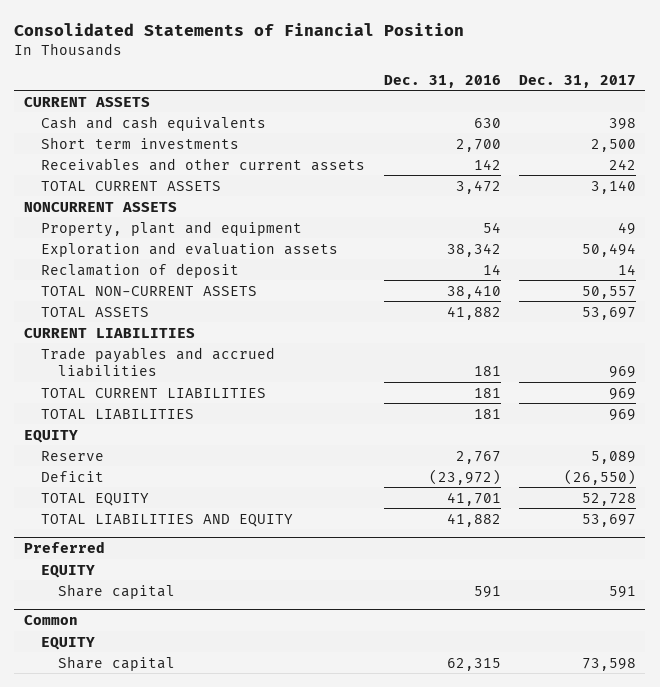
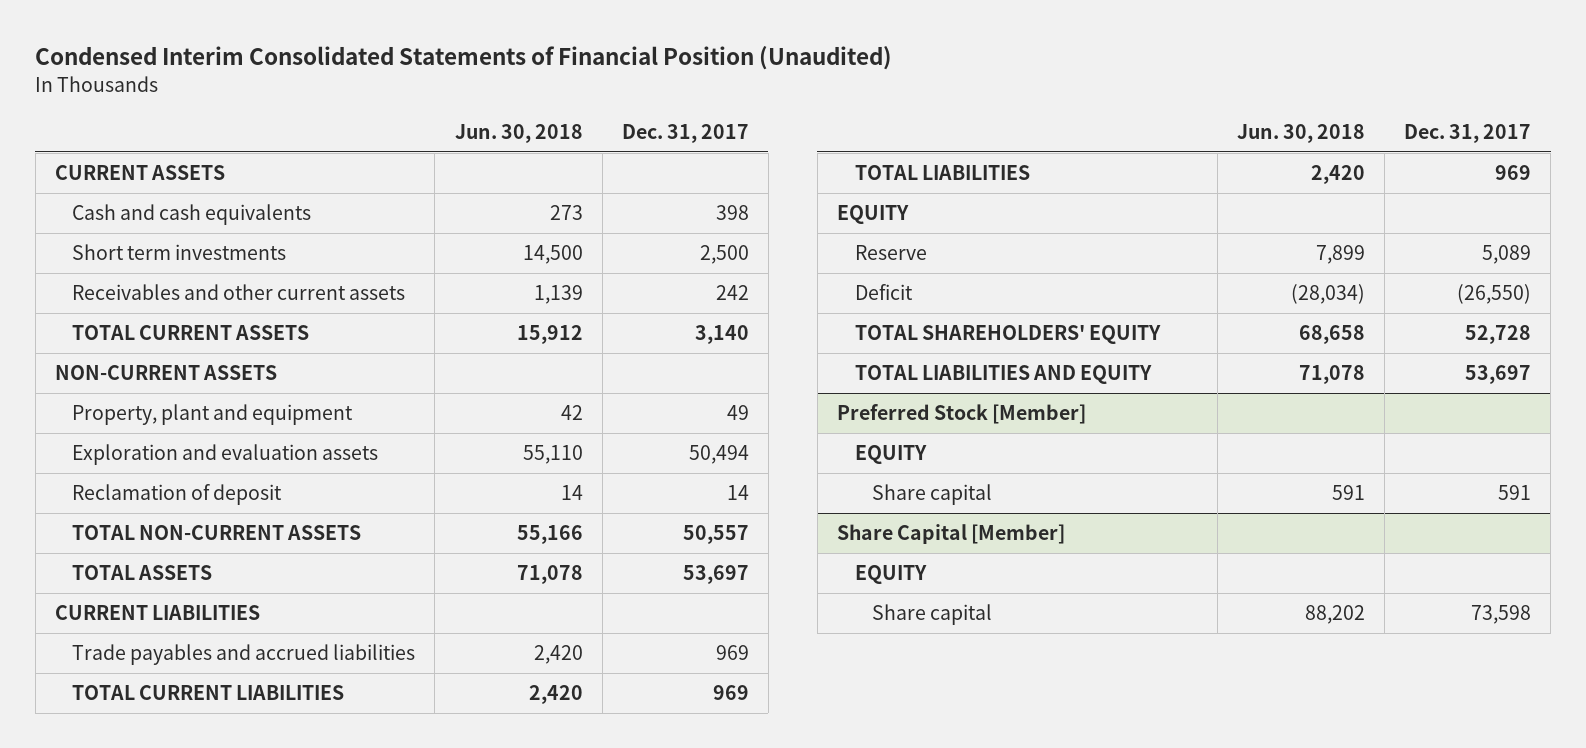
[14,23,465,37] Consolidated Statements of Financial Position -> [35,46,893,71] Condensed Interim Consolidated Statements of Financial Position (Unaudited)
[383,74,501,88] Dec. 31, 2016 -> none
none -> [454,123,583,143] Jun. 30, 2018
[23,201,177,212] NONCURRENT ASSETS -> [54,365,277,381] NON-CURRENT ASSETS
[40,492,149,506] TOTAL EQUITY -> [854,325,1161,345] TOTAL SHAREHOLDERS' EQUITY
[23,541,105,554] Preferred -> [837,404,1087,425] Preferred Stock [Member]
[23,615,78,626] Common -> [837,524,1066,545] Share Capital [Member]

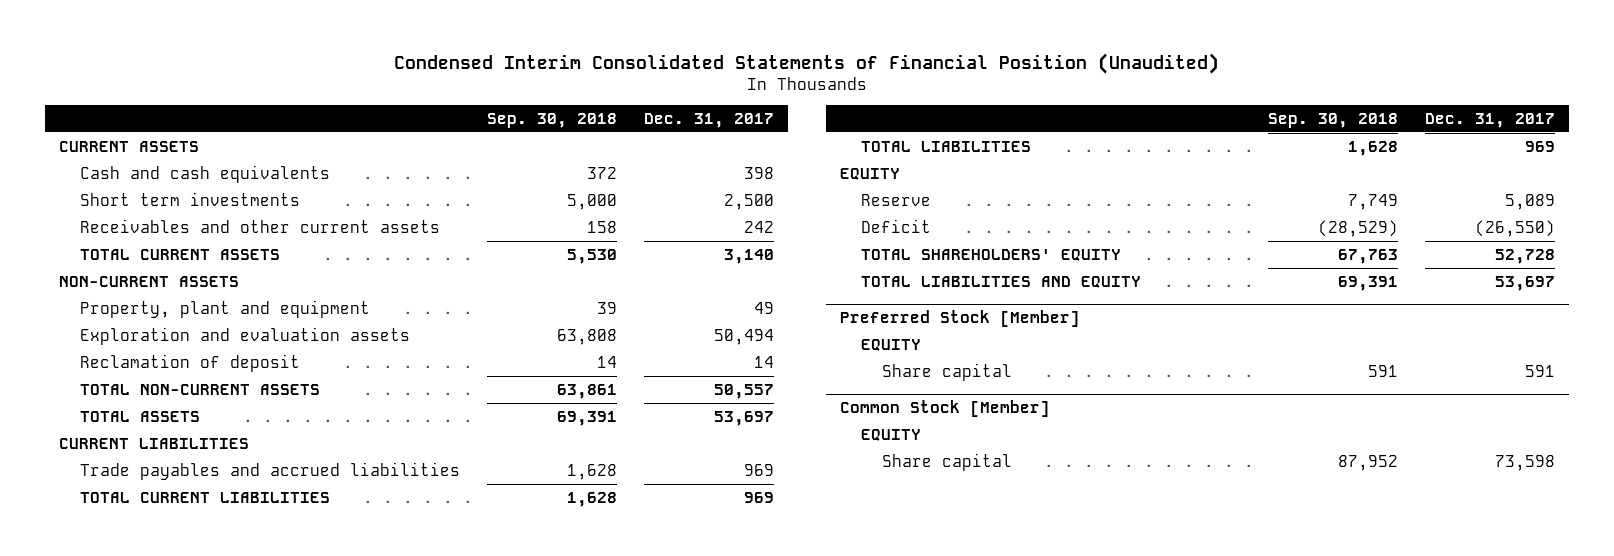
[454,123,583,143] Jun. 30, 2018 -> none
none -> [486,112,617,128] Sep. 30, 2018
[837,524,1066,545] Share Capital [Member] -> [839,400,1050,418] Common Stock [Member]

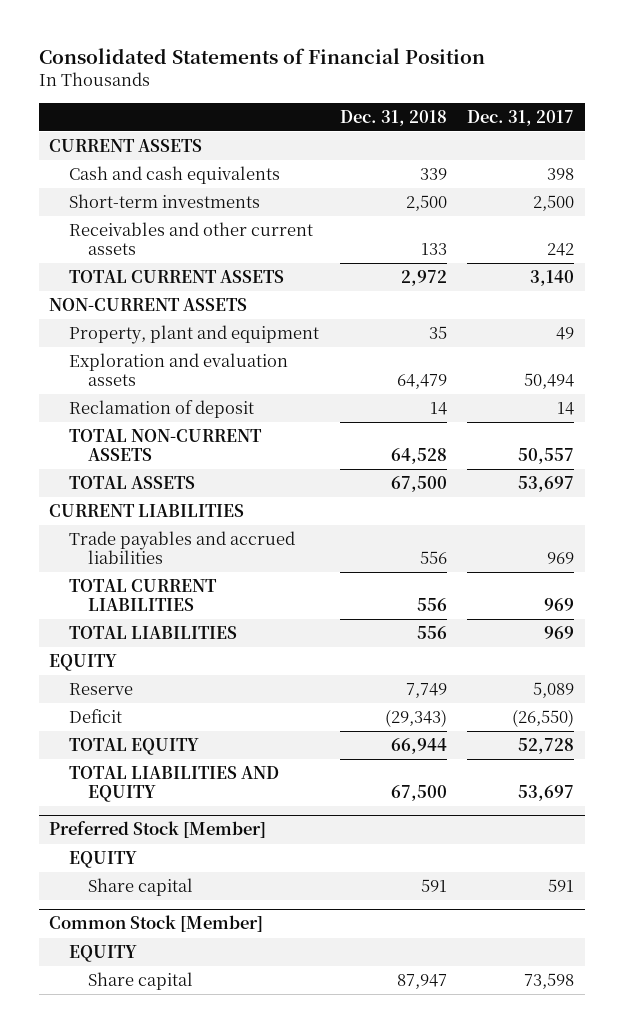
[394,52,1220,74] Condensed Interim Consolidated Statements of Financial Position (Unaudited) -> [38,48,485,65] Consolidated Statements of Financial Position
[486,112,617,128] Sep. 30, 2018 -> none
none -> [339,109,447,126] Dec. 31, 2018
[79,191,300,206] Short term investments -> [68,193,260,208] Short-term investments
[860,248,1121,261] TOTAL SHAREHOLDERS' EQUITY -> [68,737,199,755] TOTAL EQUITY

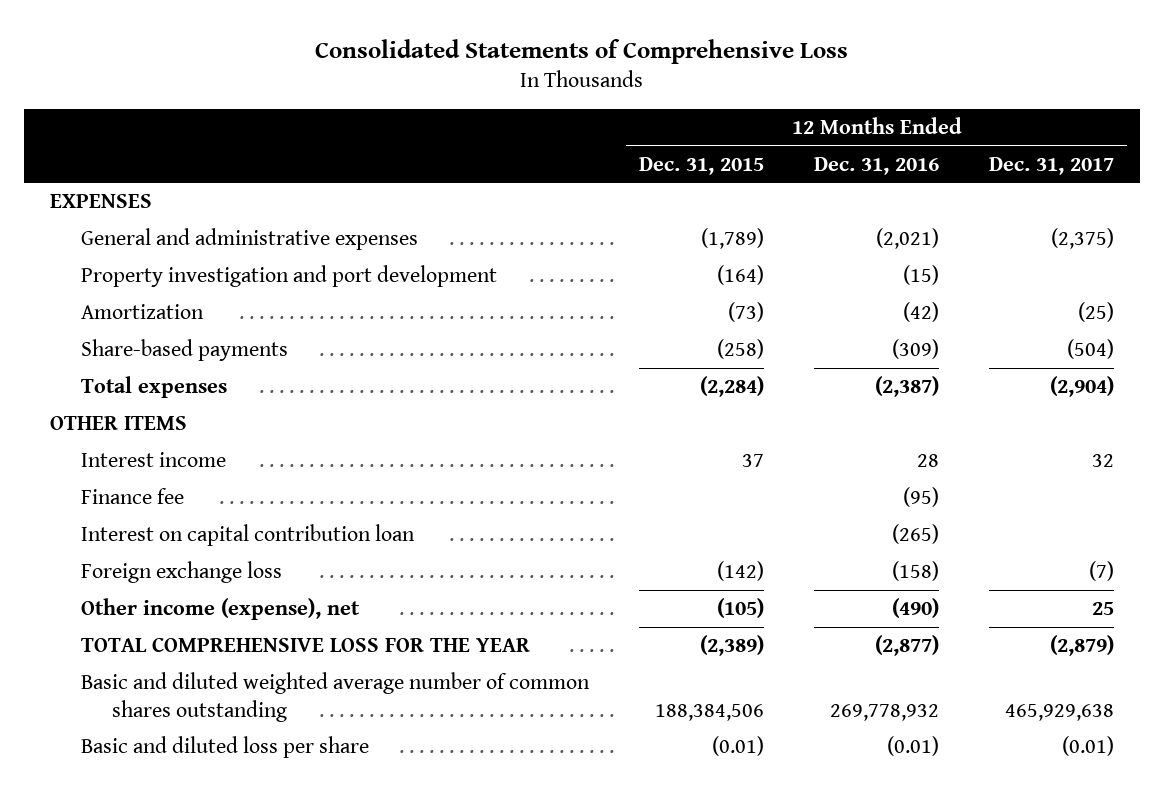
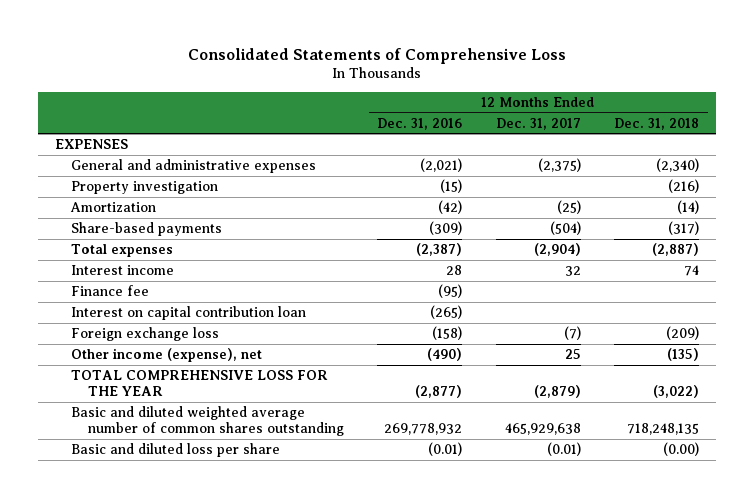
[638,156,764,175] Dec. 31, 2015 -> none
none -> [614,117,700,130] Dec. 31, 2018
[80,265,497,288] Property investigation and port development -> [71,181,219,195] Property investigation
[49,416,187,431] OTHER ITEMS -> none

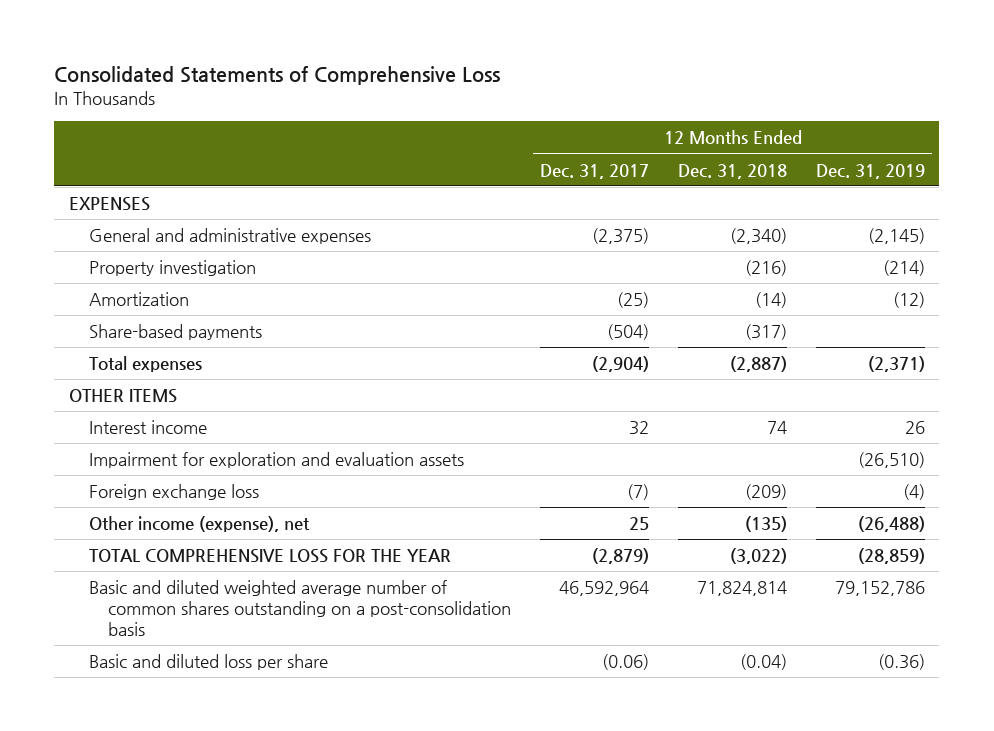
[377,117,463,130] Dec. 31, 2016 -> none
none -> [815,163,925,179] Dec. 31, 2019
none -> [68,389,177,404] OTHER ITEMS
[71,285,150,297] Finance fee -> none
[71,306,307,321] Interest on capital contribution loan -> none
none -> [88,452,464,469] Impairment for exploration and evaluation assets
[71,406,344,437] Basic and diluted weighted average number of common shares outstanding -> [88,580,512,636] Basic and diluted weighted average number of common shares outstanding on a post-consolidation basis
[504,423,581,436] 465,929,638 -> [559,581,650,597] 46,592,964
[627,423,700,436] 718,248,135 -> [697,581,788,597] 71,824,814
[546,442,581,457] (0.01) -> [602,654,650,671] (0.06)
[663,442,700,457] (0.00) -> [740,654,788,671] (0.04)

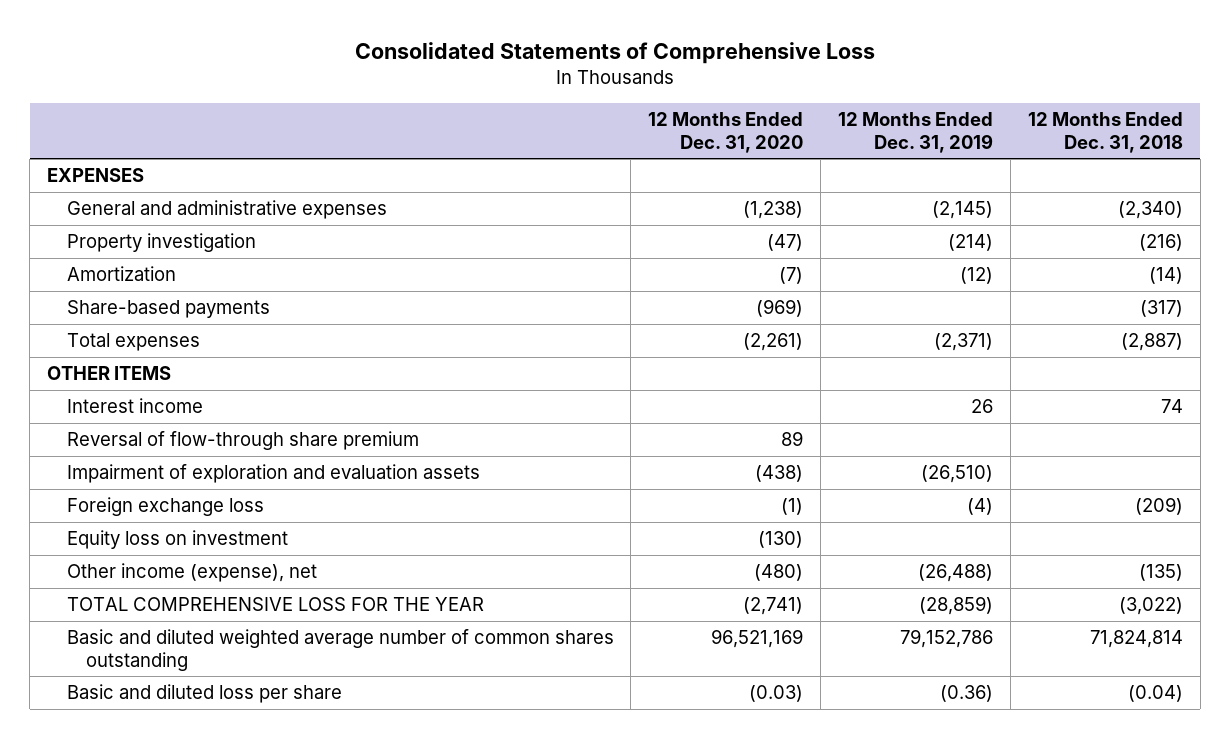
[540,163,650,179] Dec. 31, 2017 -> none
none -> [648,112,804,153] 12 Months Ended Dec. 31, 2020
none -> [66,431,419,451] Reversal of flow-through share premium
[88,452,464,469] Impairment for exploration and evaluation assets -> [66,464,480,484] Impairment of exploration and evaluation assets
none -> [66,530,288,550] Equity loss on investment
[88,580,512,636] Basic and diluted weighted average number of common shares outstanding on a post-consolidation basis -> [66,629,614,671] Basic and diluted weighted average number of common shares outstanding

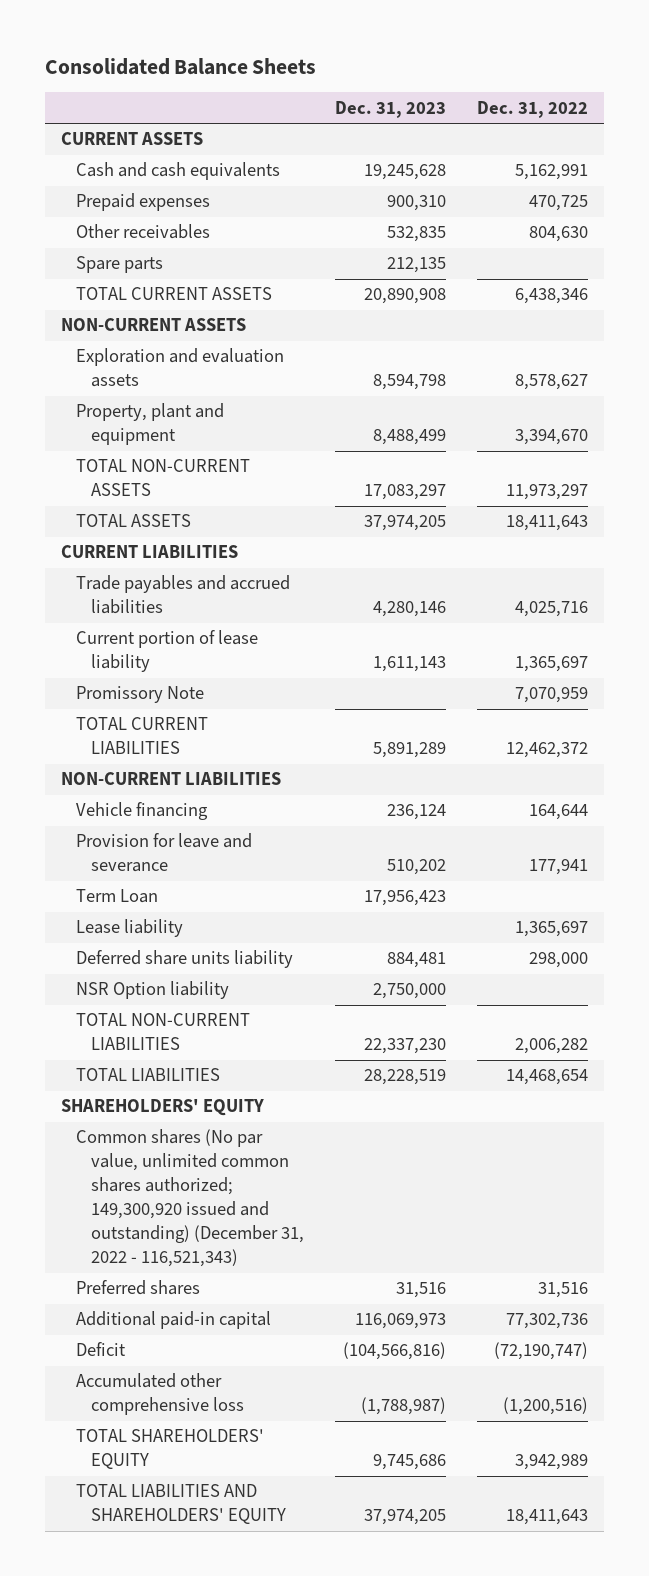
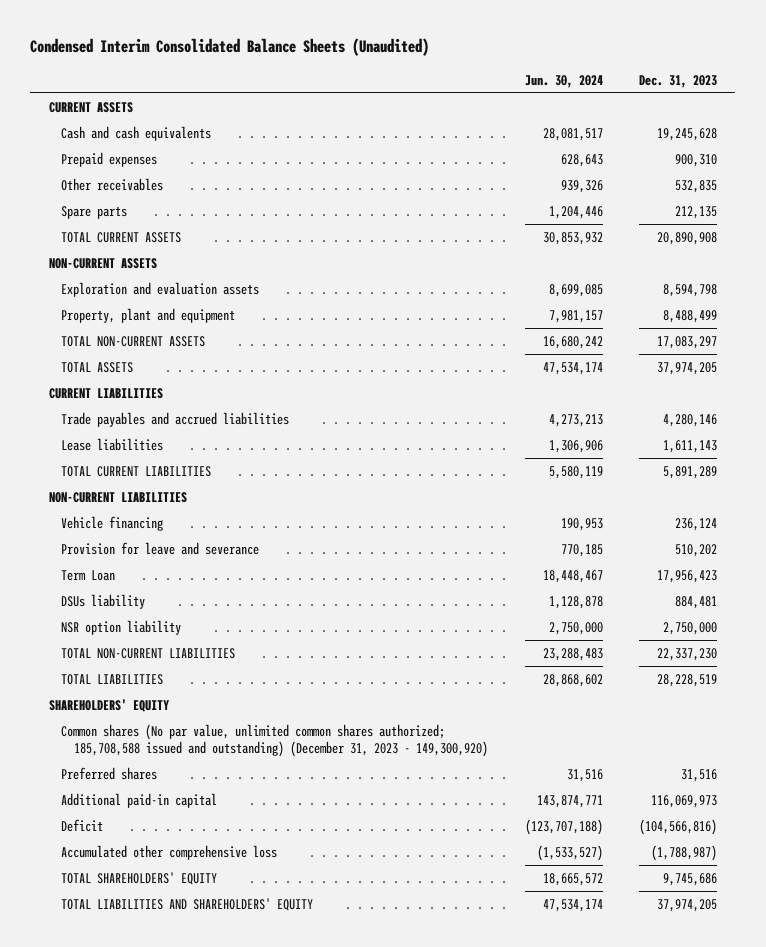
[45,57,317,75] Consolidated Balance Sheets -> [30,38,430,57] Condensed Interim Consolidated Balance Sheets (Unaudited)
[477,100,589,118] Dec. 31, 2022 -> none
none -> [524,74,603,88] Jun. 30, 2024
[75,686,204,704] Promissory Note -> none
[75,630,258,673] Current portion of lease liability -> [61,438,164,452] Lease liabilities
[75,919,183,938] Lease liability -> none
[75,950,293,969] Deferred share units liability -> [61,594,146,610] DSUs liability
[75,981,229,1000] NSR Option liability -> [61,620,182,636] NSR option liability
[75,1129,304,1268] Common shares (No par value, unlimited common shares authorized; 149,300,920 issued and outstanding) (December 31, 2022 - 116,521,343) -> [61,724,489,758] Common shares (No par value, unlimited common shares authorized; 185,708,588 issued and outstanding) (December 31, 2023 - 149,300,920)

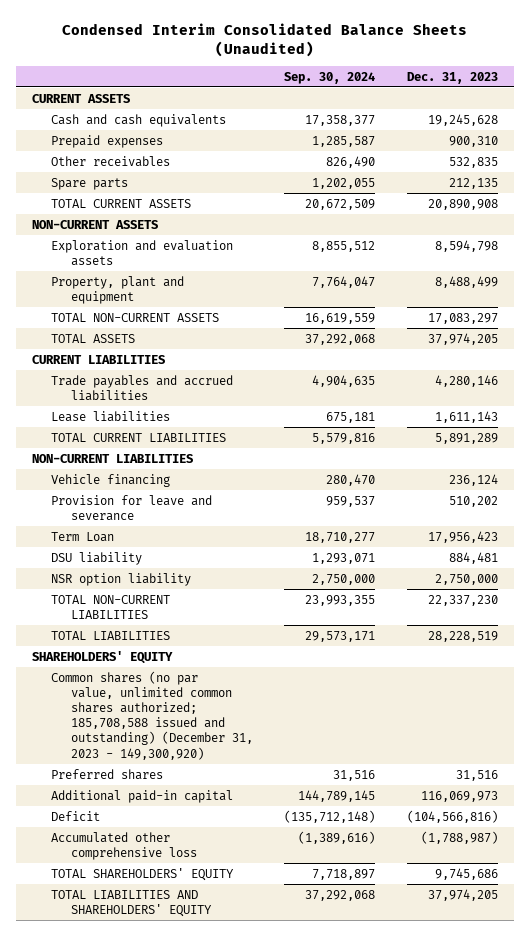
[524,74,603,88] Jun. 30, 2024 -> none
none -> [284,71,376,84] Sep. 30, 2024
[61,594,146,610] DSUs liability -> [51,551,143,565] DSU liability
[61,724,489,758] Common shares (No par value, unlimited common shares authorized; 185,708,588 issued and outstanding) (December 31, 2023 - 149,300,920) -> [51,670,253,760] Common shares (no par value, unlimited common shares authorized; 185,708,588 issued and outstanding) (December 31, 2023 - 149,300,920)

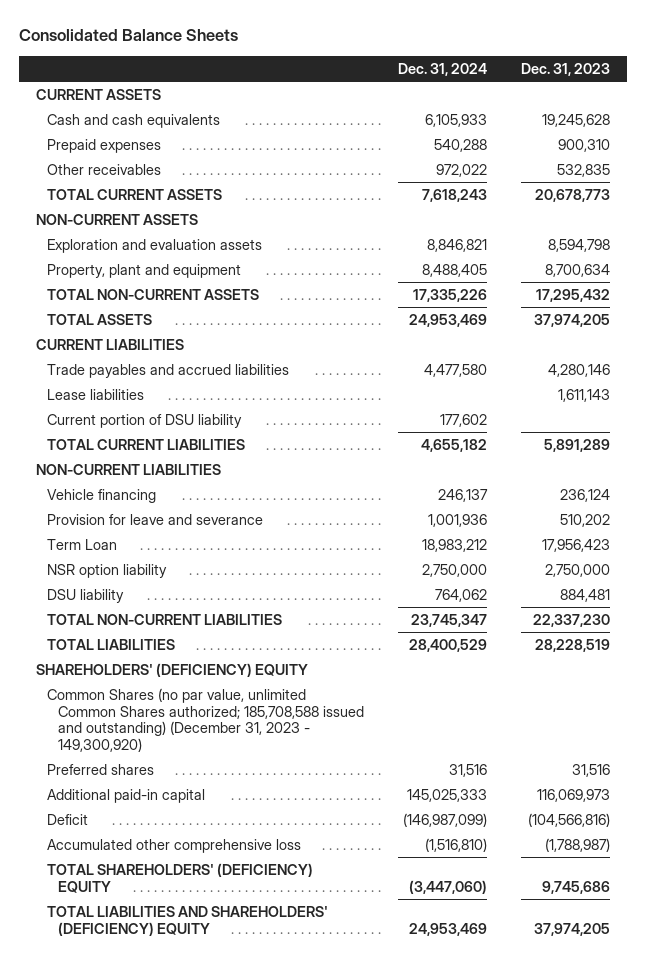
[62,22,468,57] Condensed Interim Consolidated Balance Sheets (Unaudited) -> [19,29,239,42] Consolidated Balance Sheets
[284,71,376,84] Sep. 30, 2024 -> none
none -> [398,62,488,76] Dec. 31, 2024
[51,177,129,190] Spare parts -> none
[428,198,499,210] 20,890,908 -> [535,188,611,202] 20,678,773
[435,275,499,288] 8,488,499 -> [545,263,611,277] 8,700,634
[428,312,499,324] 17,083,297 -> [536,288,611,302] 17,295,432
none -> [47,413,243,428] Current portion of DSU liability
[51,551,143,565] DSU liability -> [47,588,125,603] DSU liability
[31,650,173,664] SHAREHOLDERS' EQUITY -> [36,662,309,677] SHAREHOLDERS' (DEFICIENCY) EQUITY
[51,670,253,760] Common shares (no par value, unlimited common shares authorized; 185,708,588 issued and outstanding) (December 31, 2023 - 149,300,920) -> [47,687,365,752] Common Shares (no par value, unlimited Common Shares authorized; 185,708,588 issued and outstanding) (December 31, 2023 - 149,300,920)
[51,867,235,881] TOTAL SHAREHOLDERS' EQUITY -> [47,862,314,893] TOTAL SHAREHOLDERS' (DEFICIENCY) EQUITY
[51,889,212,917] TOTAL LIABILITIES AND SHAREHOLDERS' EQUITY -> [47,905,329,936] TOTAL LIABILITIES AND SHAREHOLDERS' (DEFICIENCY) EQUITY

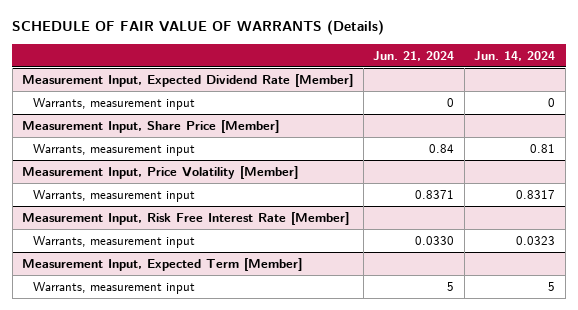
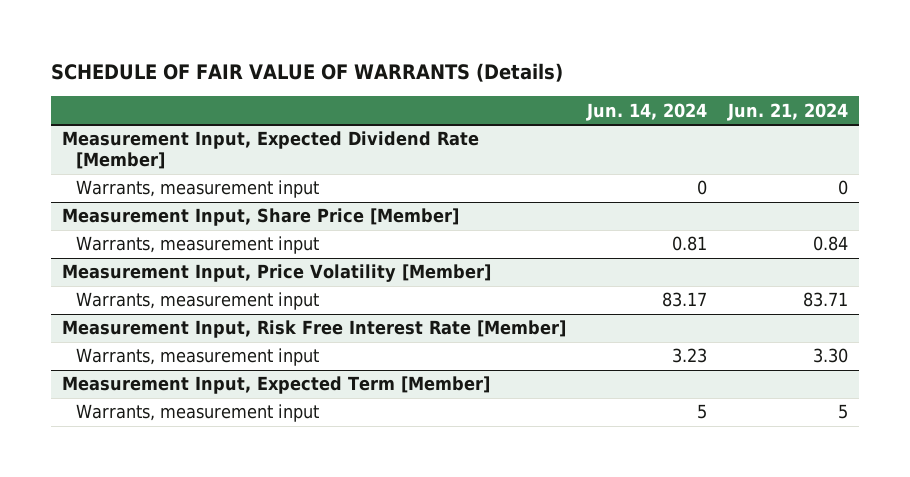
[415,189,455,199] 0.8371 -> [803,292,849,308] 83.71
[516,189,556,199] 0.8317 -> [661,292,707,308] 83.17
[415,235,455,245] 0.0330 -> [813,348,849,364] 3.30
[516,235,556,245] 0.0323 -> [671,348,707,364] 3.23

